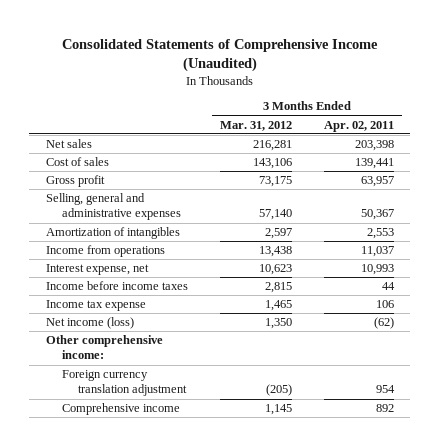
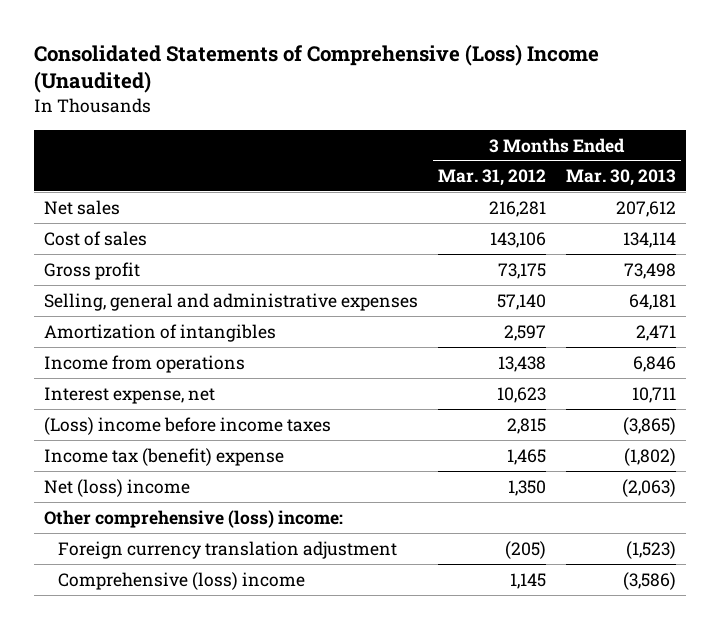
[61,38,378,72] Consolidated Statements of Comprehensive Income (Unaudited) -> [33,43,599,94] Consolidated Statements of Comprehensive (Loss) Income (Unaudited)
[324,120,395,132] Apr. 02, 2011 -> none
none -> [565,169,676,187] Mar. 30, 2013
[45,281,188,291] Income before income taxes -> [43,416,331,435] (Loss) income before income taxes
[45,300,146,312] Income tax expense -> [43,447,284,466] Income tax (benefit) expense
[45,317,134,330] Net income (loss) -> [43,478,190,497] Net (loss) income
[45,335,163,360] Other comprehensive income: -> [43,509,343,528] Other comprehensive (loss) income:
[61,403,180,416] Comprehensive income -> [57,571,305,590] Comprehensive (loss) income

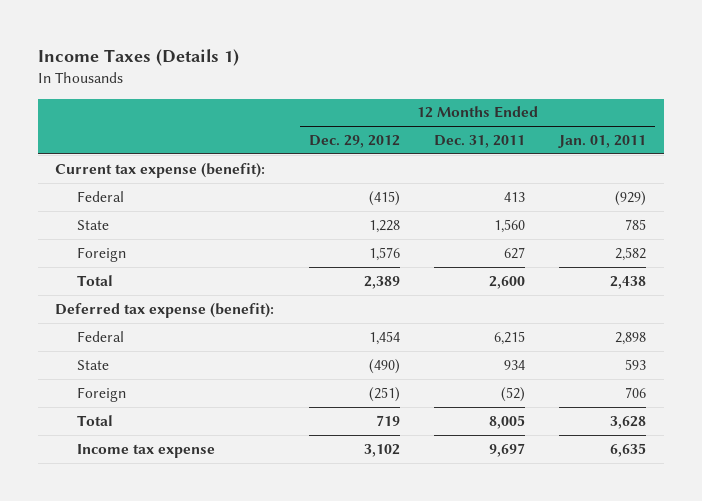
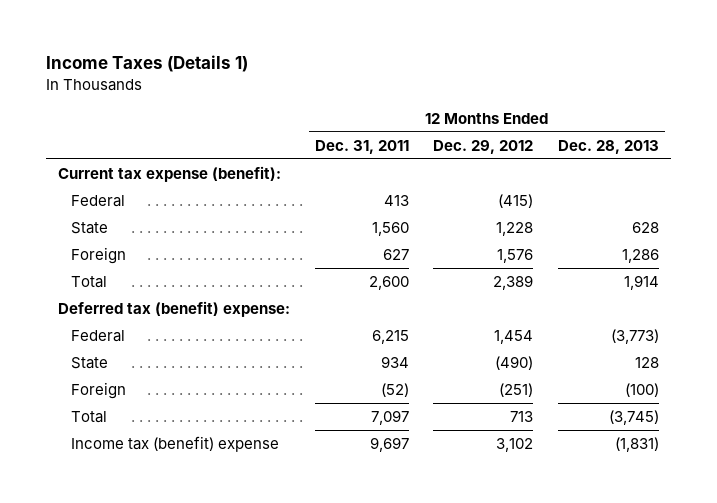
[558,134,647,148] Jan. 01, 2011 -> none
none -> [557,139,659,154] Dec. 28, 2013
[55,302,275,318] Deferred tax expense (benefit): -> [58,300,291,317] Deferred tax (benefit) expense:
[375,414,400,426] 719 -> [510,410,534,422] 713
[489,414,526,429] 8,005 -> [370,409,409,425] 7,097
[76,443,215,458] Income tax expense -> [71,435,280,452] Income tax (benefit) expense

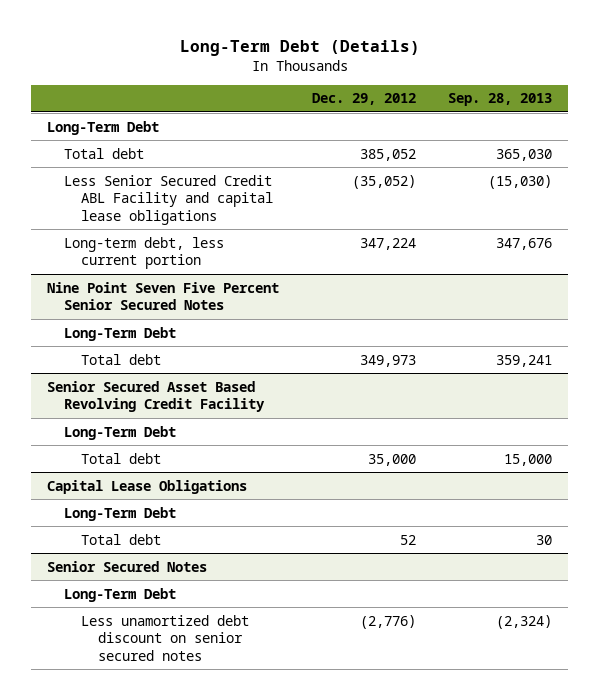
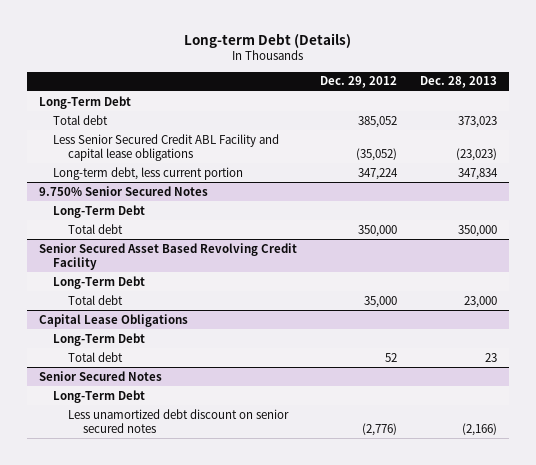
[179,40,420,57] Long-Term Debt (Details) -> [183,32,351,48] Long-term Debt (Details)
[448,93,553,107] Sep. 28, 2013 -> none
none -> [420,76,498,89] Dec. 28, 2013
[47,281,280,311] Nine Point Seven Five Percent Senior Secured Notes -> none
none -> [38,185,208,196] 9.750% Senior Secured Notes
[359,354,416,367] 349,973 -> [357,224,397,237] 350,000

